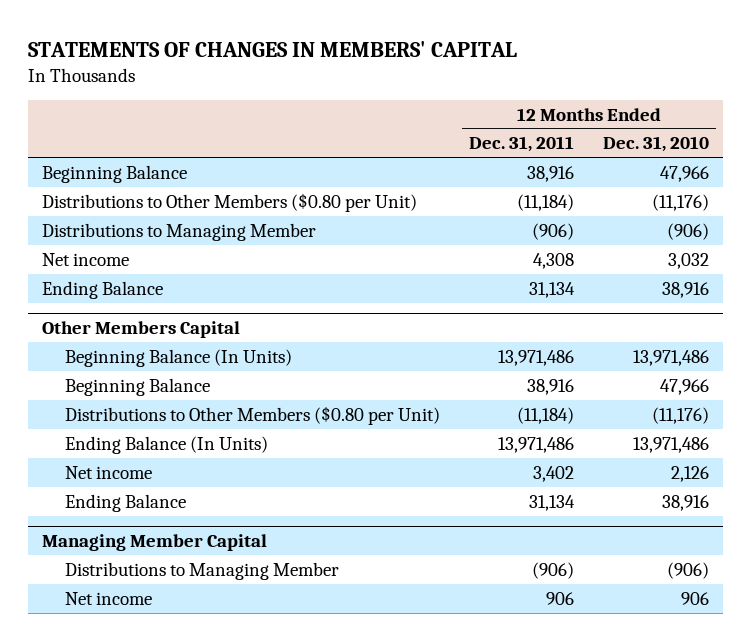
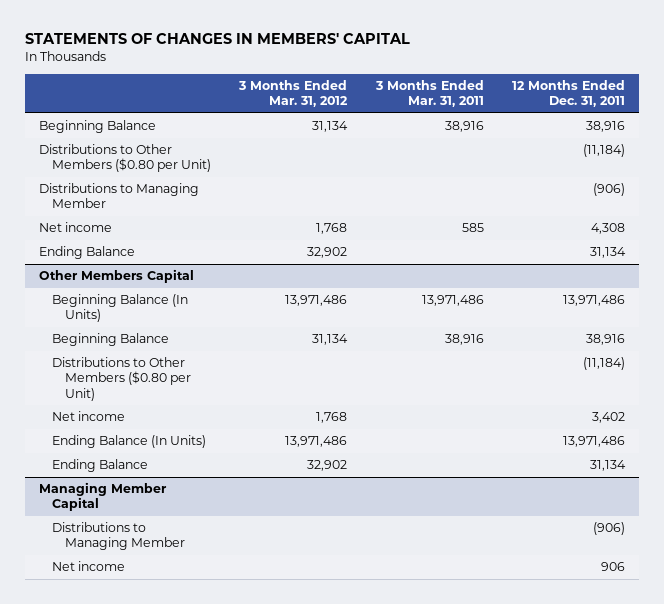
[602,136,709,153] Dec. 31, 2010 -> none
none -> [238,79,349,108] 3 Months Ended Mar. 31, 2012
none -> [374,79,484,108] 3 Months Ended Mar. 31, 2011
[65,435,269,454] Ending Balance (In Units) -> [51,435,206,449] Ending Balance (In Units)

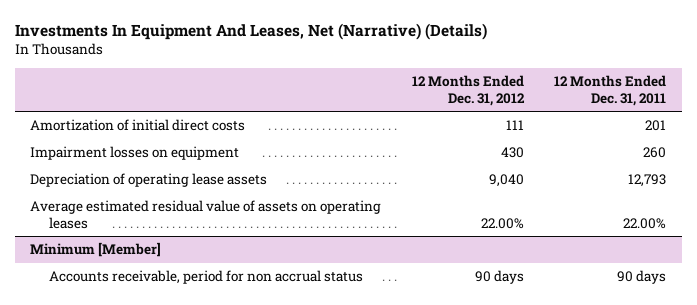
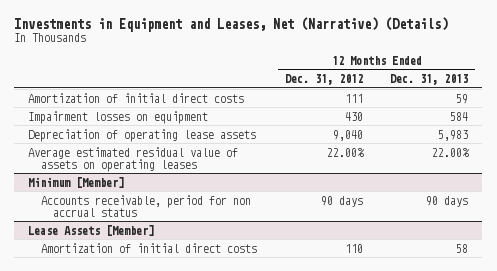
[14,22,487,40] Investments In Equipment And Leases, Net (Narrative) (Details) -> [14,16,449,32] Investments in Equipment and Leases, Net (Narrative) (Details)
[554,74,667,106] 12 Months Ended Dec. 31, 2011 -> none
none -> [390,74,469,86] Dec. 31, 2013
none -> [28,224,155,236] Lease Assets [Member]
none -> [40,242,257,253] Amortization of initial direct costs

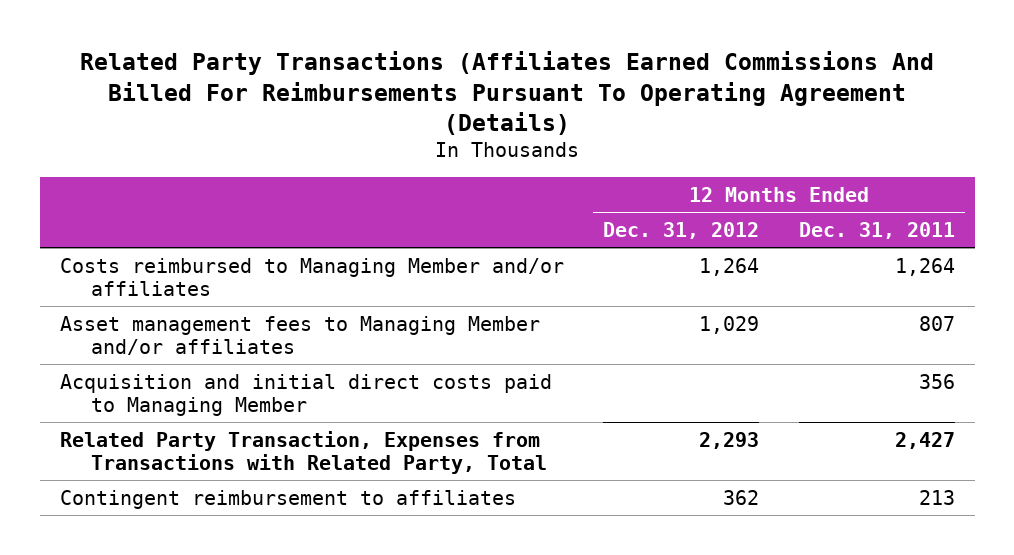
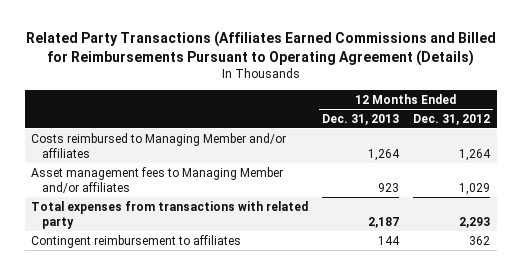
[80,51,935,136] Related Party Transactions (Affiliates Earned Commissions And Billed For Reimbursements Pursuant To Operating Agreement (Details) -> [25,31,496,67] Related Party Transactions (Affiliates Earned Commissions and Billed for Reimbursements Pursuant to Operating Agreement (Details)
[798,222,955,240] Dec. 31, 2011 -> none
none -> [322,113,400,125] Dec. 31, 2013
[59,373,552,416] Acquisition and initial direct costs paid to Managing Member -> none
[59,430,547,474] Related Party Transaction, Expenses from Transactions with Related Party, Total -> [31,200,309,229] Total expenses from transactions with related party

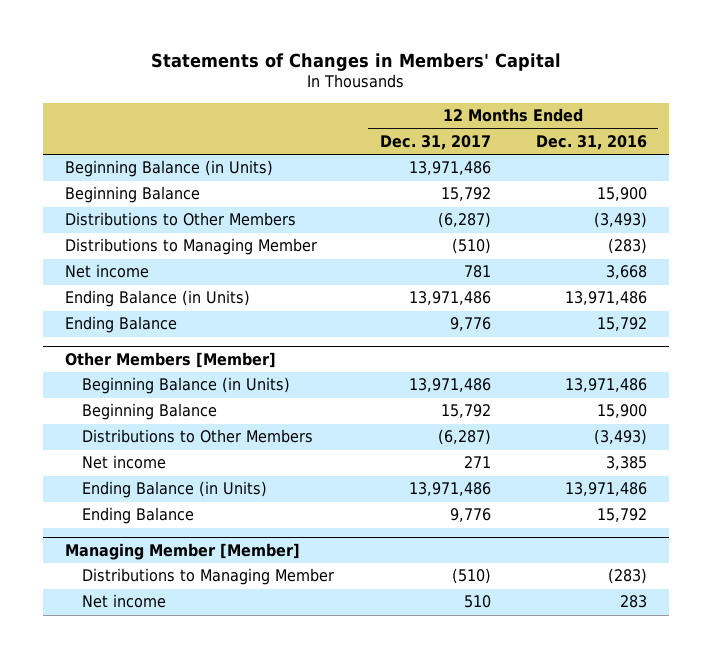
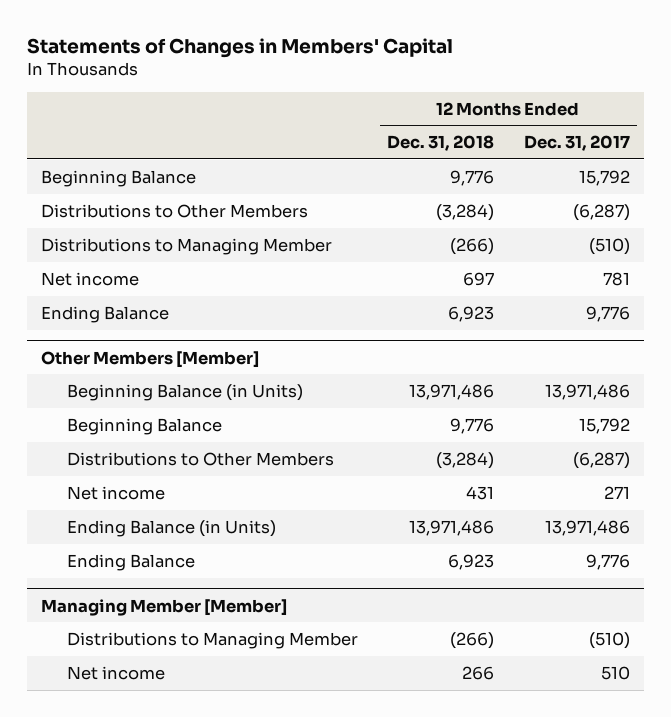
[535,134,647,150] Dec. 31, 2016 -> none
none -> [387,135,495,152] Dec. 31, 2018
[65,160,274,178] Beginning Balance (in Units) -> none
[65,290,251,308] Ending Balance (in Units) -> none

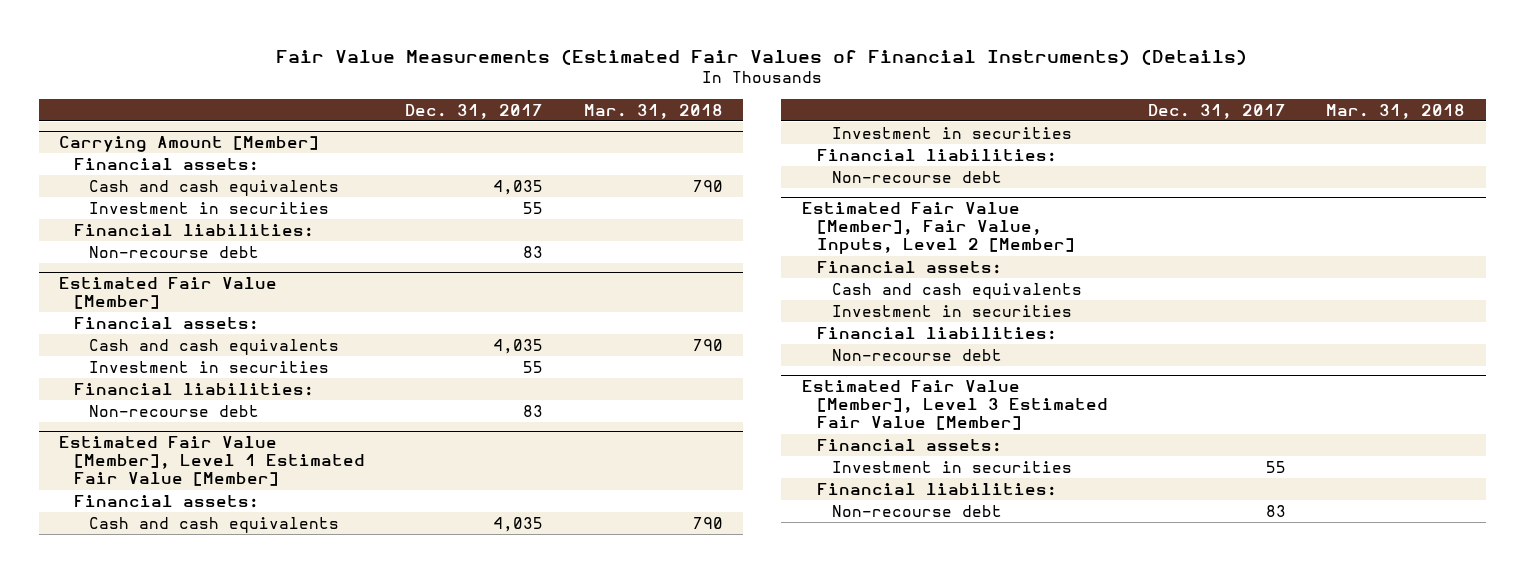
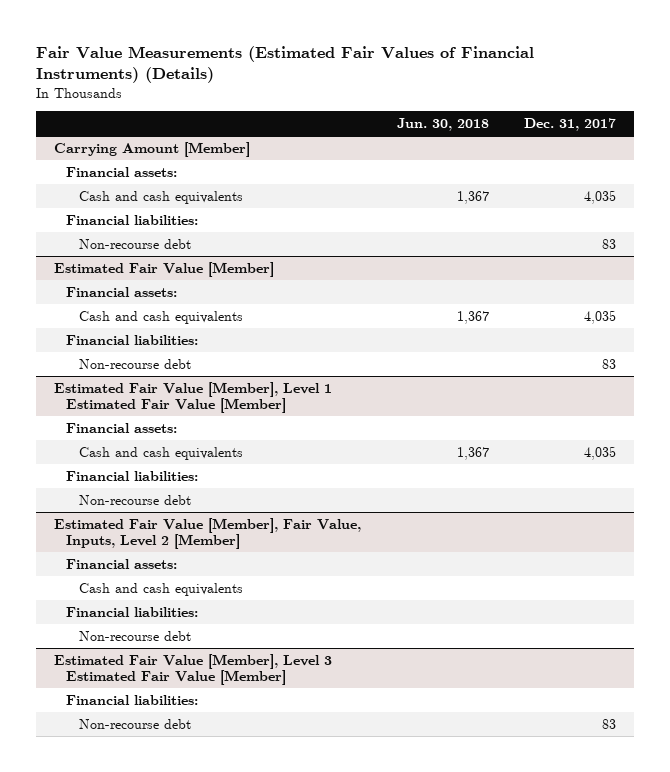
[583,103,723,119] Mar. 31, 2018 -> none
none -> [396,118,489,132] Jun. 30, 2018
[89,201,330,214] Investment in securities -> none
[89,360,330,373] Investment in securities -> none
[832,126,1073,139] Investment in securities -> none
[832,304,1073,317] Investment in securities -> none
[816,438,1002,452] Financial assets: -> none
[832,460,1073,473] Investment in securities -> none

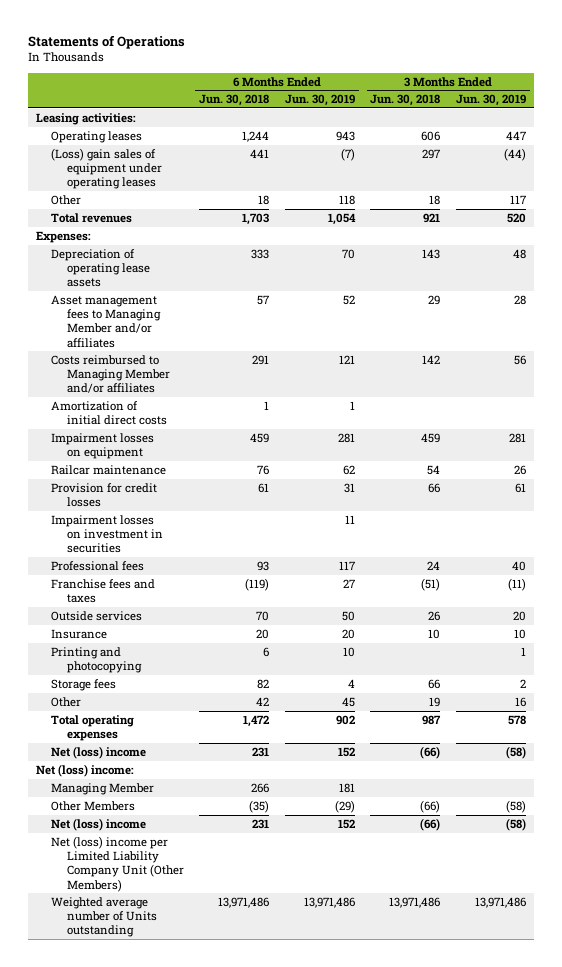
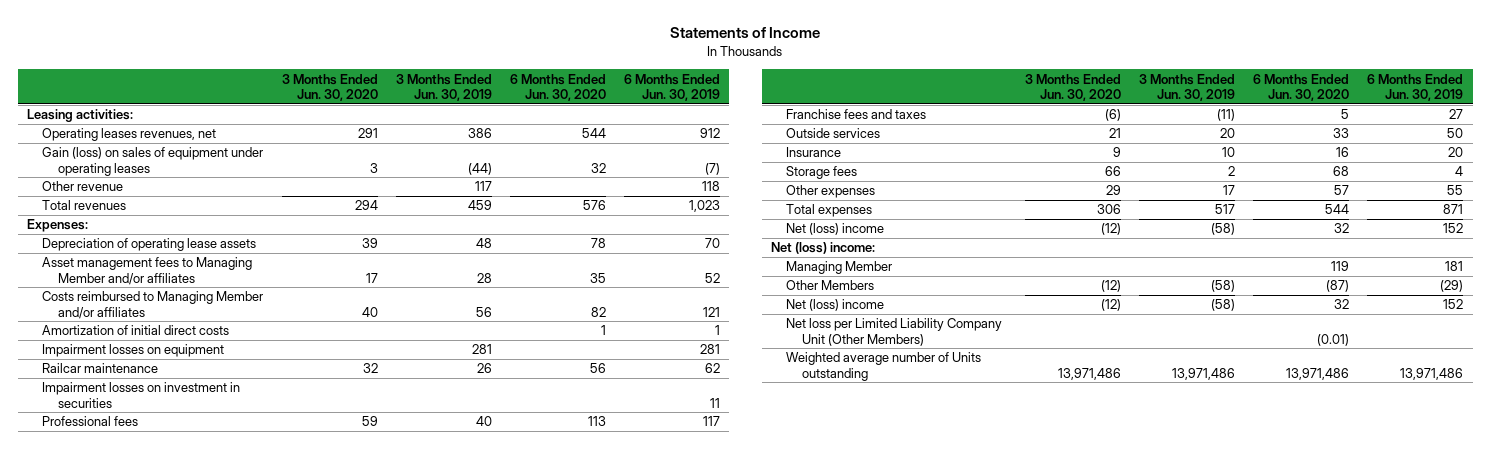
[27,34,185,49] Statements of Operations -> [670,27,821,39] Statements of Income
[199,94,270,107] Jun. 30, 2018 -> none
[370,94,441,107] Jun. 30, 2018 -> none
none -> [281,73,378,101] 3 Months Ended Jun. 30, 2020
none -> [509,73,606,101] 6 Months Ended Jun. 30, 2020
[51,130,143,143] Operating leases -> [42,128,217,142] Operating leases revenues, net
[335,130,355,141] 943 -> [699,128,720,139] 912
[506,130,527,140] 447 -> [467,128,492,139] 386
[51,147,162,190] (Loss) gain sales of equipment under operating leases -> [42,147,264,176] Gain (loss) on sales of equipment under operating leases
[51,194,82,205] Other -> [42,181,124,192] Other revenue
[327,212,356,225] 1,054 -> [688,200,720,213] 1,023
[507,212,527,223] 520 -> [467,200,492,211] 459
[51,482,158,508] Provision for credit losses -> none
[51,646,142,674] Printing and photocopying -> none
[51,696,82,707] Other -> [786,185,876,199] Other expenses
[341,696,355,707] 45 -> [1447,185,1464,196] 55
[515,696,527,707] 16 -> [1223,185,1236,196] 17
[51,714,135,742] Total operating expenses -> [786,204,873,218] Total expenses
[335,714,355,725] 902 -> [1443,204,1464,215] 871
[508,714,527,725] 578 -> [1215,204,1236,215] 517
[51,835,184,892] Net (loss) income per Limited Liability Company Unit (Other Members) -> [786,318,1003,346] Net loss per Limited Liability Company Unit (Other Members)

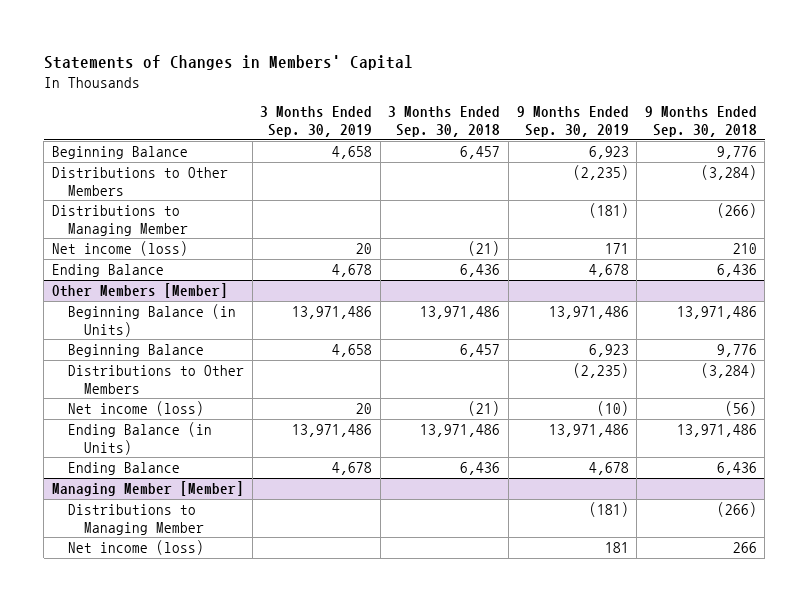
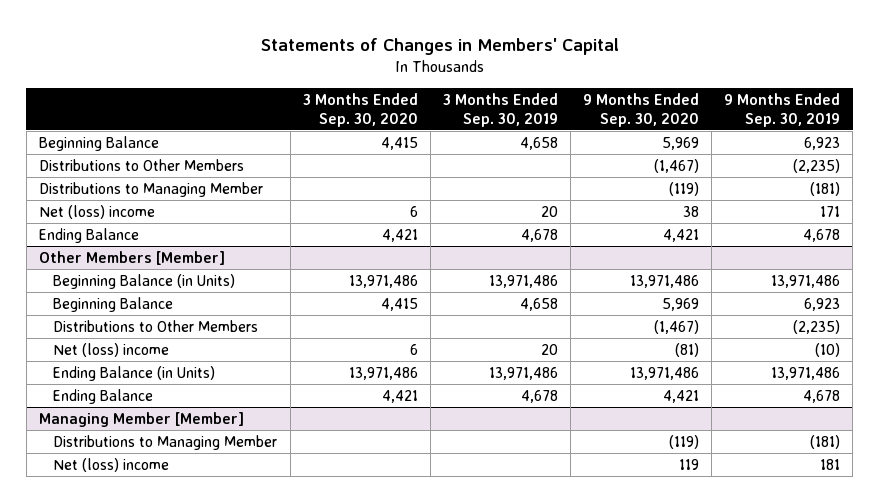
[388,106,501,137] 3 Months Ended Sep. 30, 2018 -> none
[644,106,757,137] 9 Months Ended Sep. 30, 2018 -> none
none -> [302,92,418,127] 3 Months Ended Sep. 30, 2020
none -> [582,92,699,127] 9 Months Ended Sep. 30, 2020
[51,241,188,257] Net income (loss) -> [38,204,155,219] Net (loss) income
[68,401,205,417] Net income (loss) -> [53,342,170,357] Net (loss) income
[68,540,205,556] Net income (loss) -> [53,457,170,472] Net (loss) income

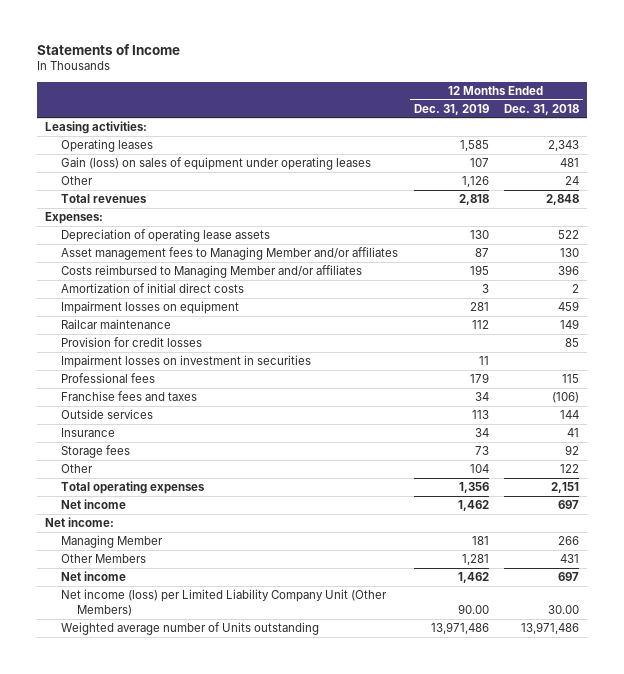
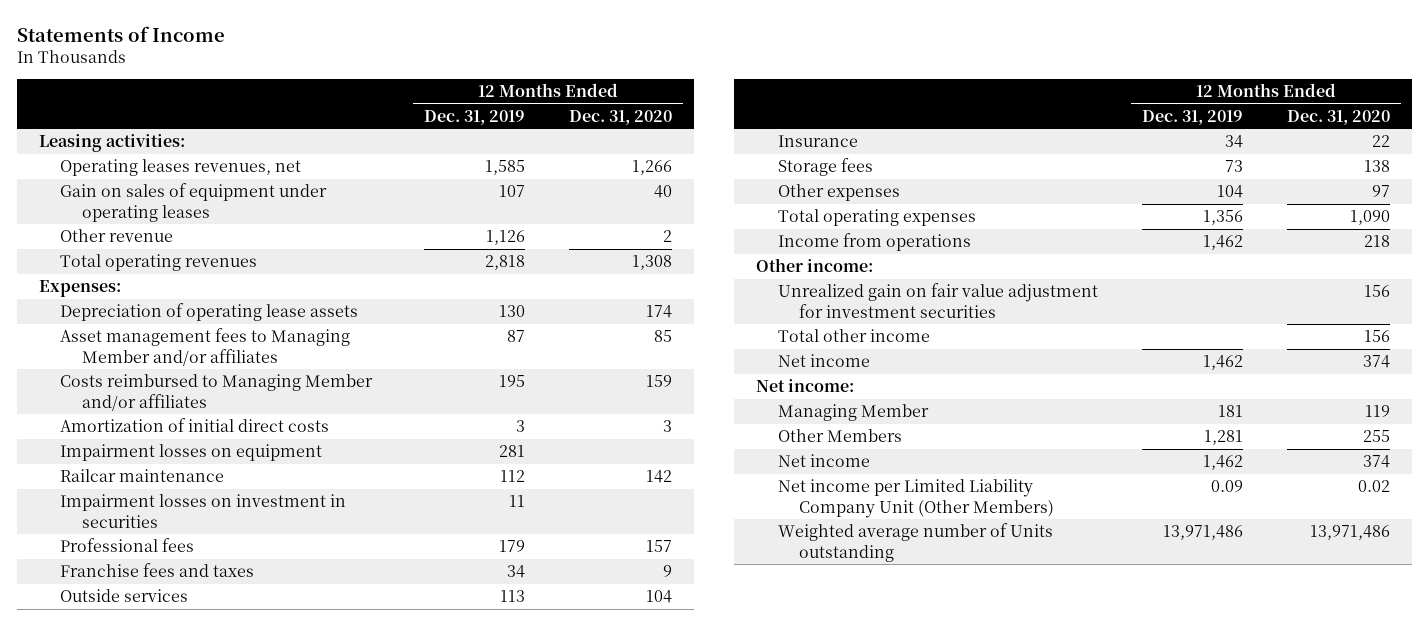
[504,103,580,115] Dec. 31, 2018 -> none
none -> [569,109,673,125] Dec. 31, 2020
[60,139,153,153] Operating leases -> [60,159,302,177] Operating leases revenues, net
[60,157,371,171] Gain (loss) on sales of equipment under operating leases -> [60,183,328,222] Gain on sales of equipment under operating leases
[60,176,93,186] Other -> [60,229,174,243] Other revenue
[60,194,147,204] Total revenues -> [60,254,258,272] Total operating revenues
[60,337,202,348] Provision for credit losses -> none
[60,464,93,474] Other -> [777,184,900,202] Other expenses
none -> [777,233,971,252] Income from operations
none -> [756,258,874,273] Other income:
none -> [777,283,1098,318] Unrealized gain on fair value adjustment for investment securities
none -> [777,329,930,343] Total other income
[60,589,387,616] Net income (loss) per Limited Liability Company Unit (Other Members) -> [777,479,1054,518] Net income per Limited Liability Company Unit (Other Members)
[457,603,489,614] 90.00 -> [1210,480,1243,493] 0.09

